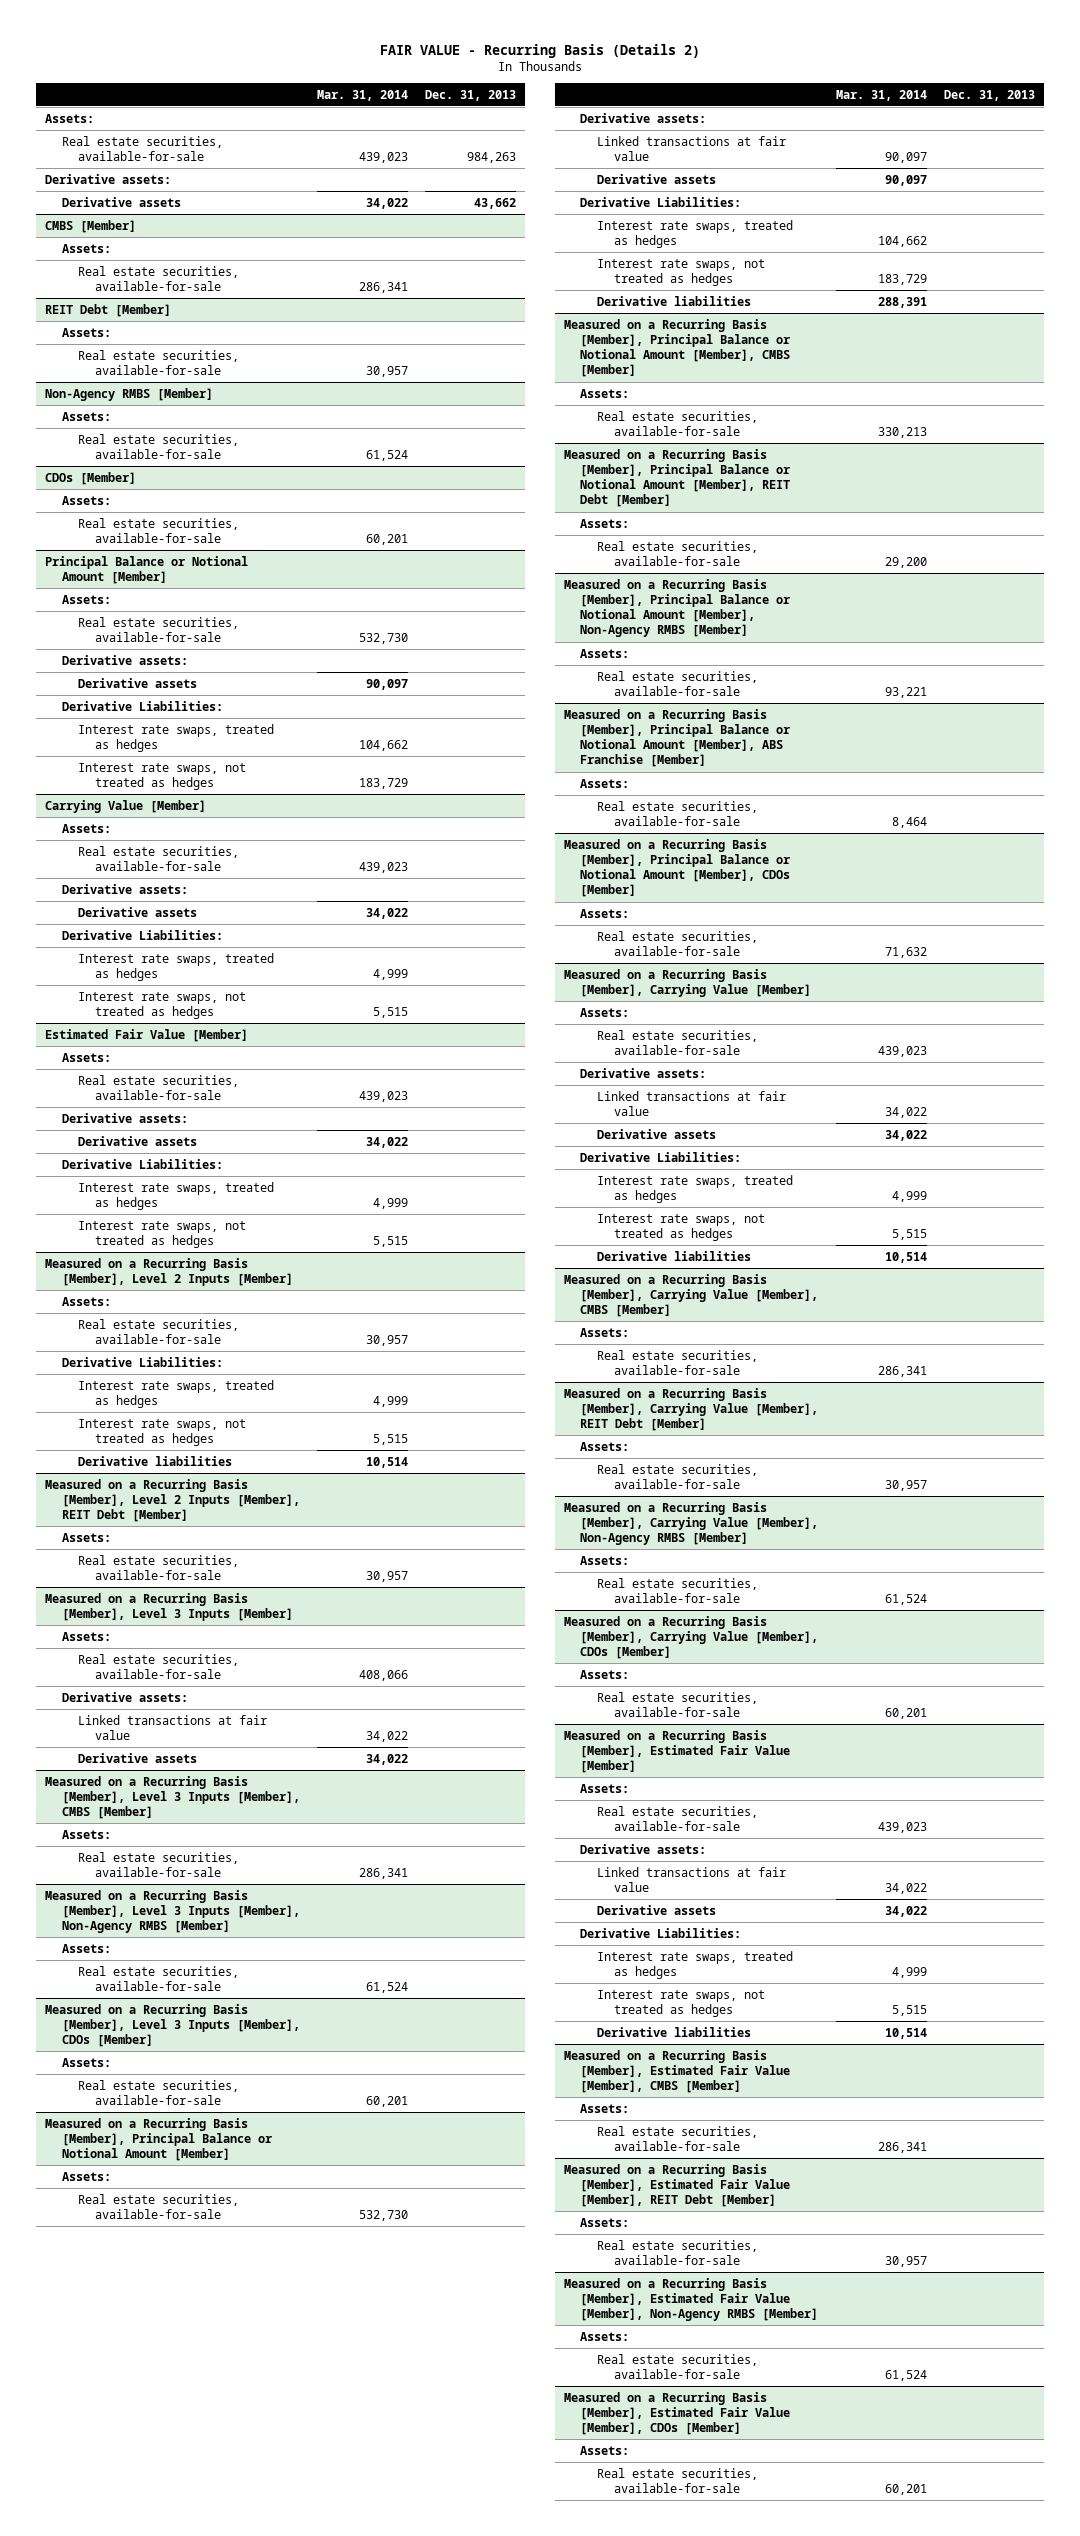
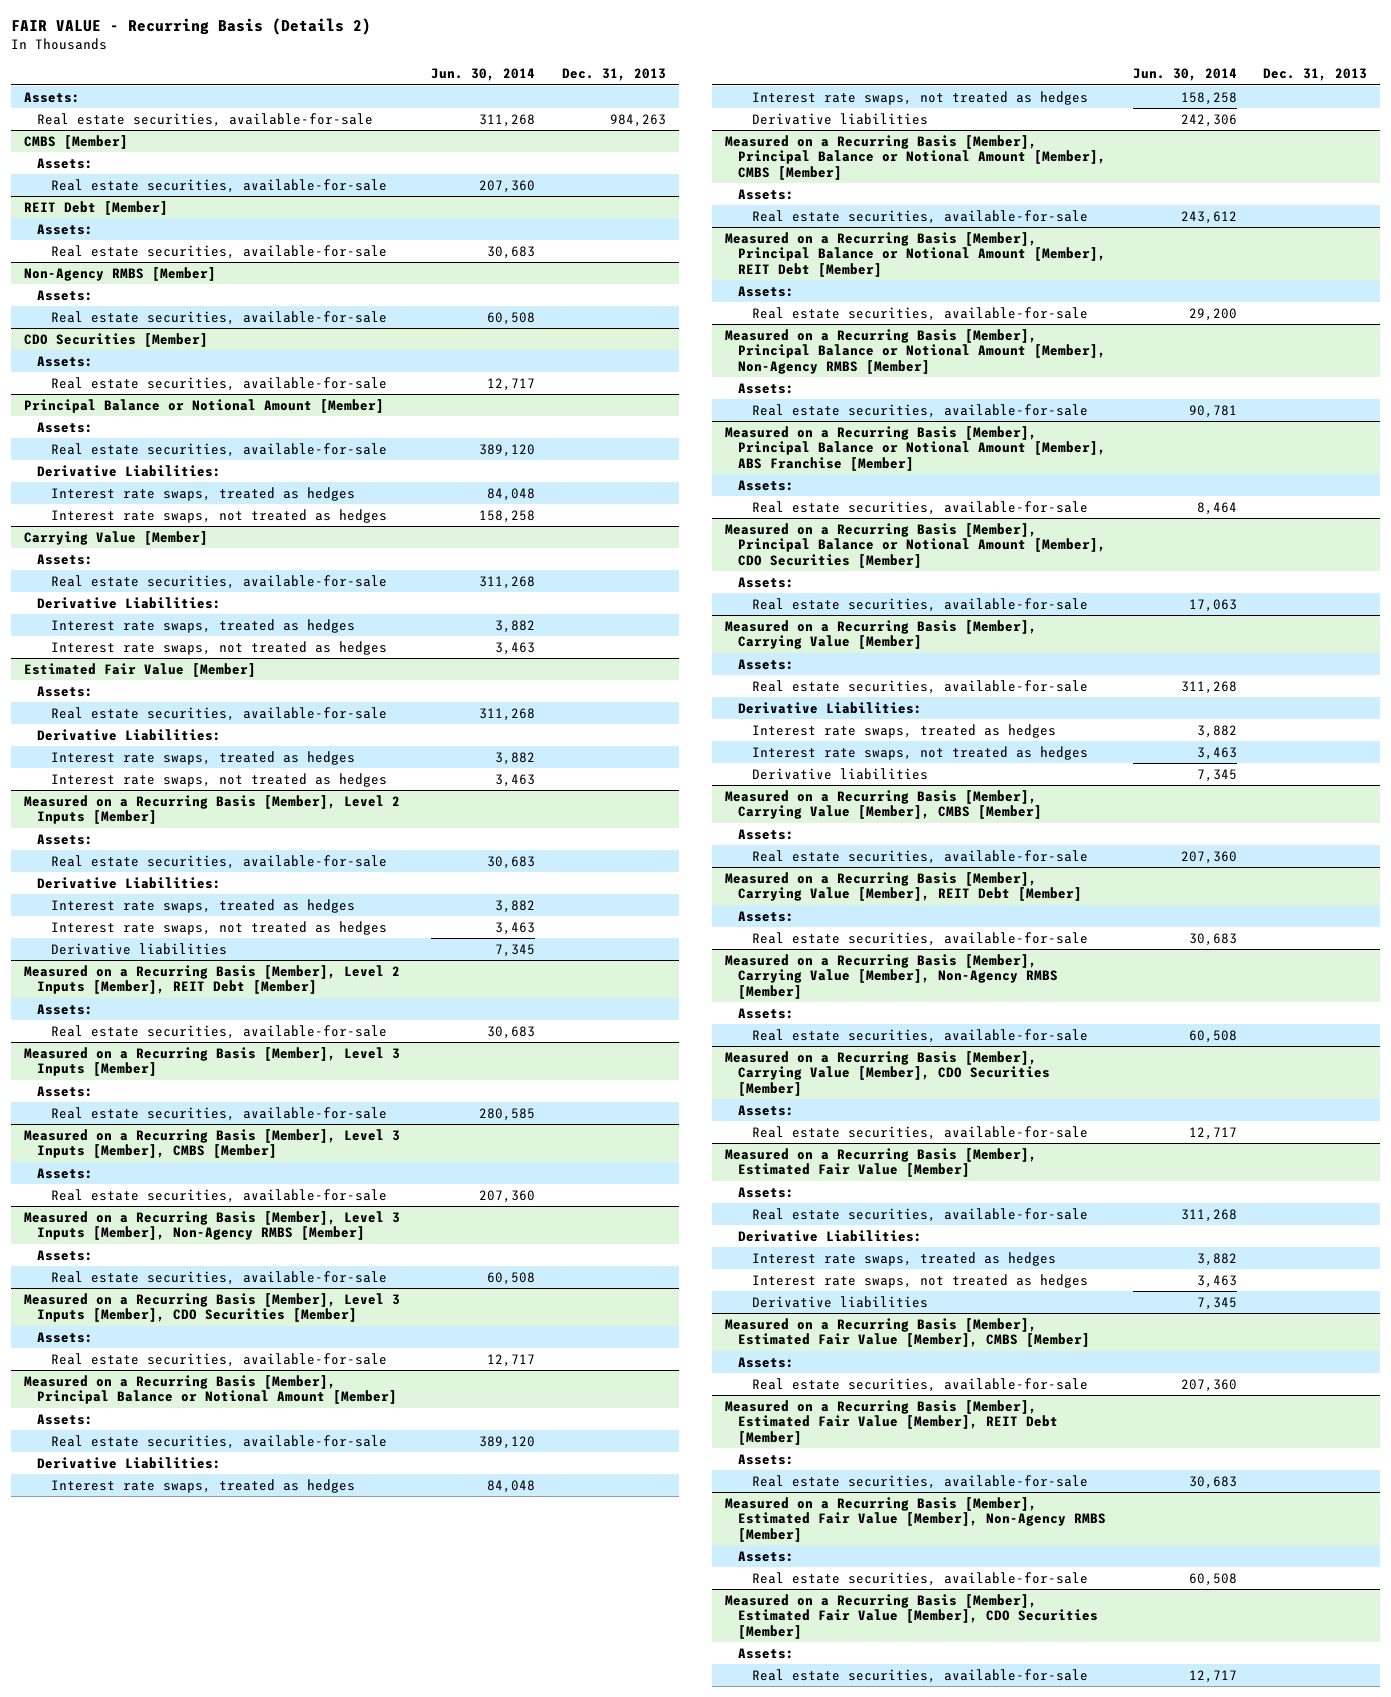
[316,89,408,101] Mar. 31, 2014 -> none
none -> [431,68,536,82] Jun. 30, 2014
[44,173,171,184] Derivative assets: -> none
[61,196,181,207] Derivative assets -> none
[44,471,136,485] CDOs [Member] -> [23,332,208,347] CDO Securities [Member]
[61,654,188,665] Derivative assets: -> none
[78,677,198,688] Derivative assets -> none
[61,883,188,894] Derivative assets: -> none
[78,906,198,917] Derivative assets -> none
[61,1112,188,1123] Derivative assets: -> none
[78,1135,198,1146] Derivative assets -> none
[61,1691,188,1702] Derivative assets: -> none
[78,1714,268,1740] Linked transactions at fair value -> none
[78,1752,198,1763] Derivative assets -> none
[44,2003,300,2048] Measured on a Recurring Basis [Member], Level 3 Inputs [Member], CDOs [Member] -> [23,1292,400,1323] Measured on a Recurring Basis [Member], Level 3 Inputs [Member], CDO Securities [Member]
[580,112,707,123] Derivative assets: -> none
[597,135,787,161] Linked transactions at fair value -> none
[597,173,717,184] Derivative assets -> none
[563,838,791,898] Measured on a Recurring Basis [Member], Principal Balance or Notional Amount [Member], CDOs [Member] -> [725,522,1107,569] Measured on a Recurring Basis [Member], Principal Balance or Notional Amount [Member], CDO Securities [Member]
[580,1067,707,1078] Derivative assets: -> none
[597,1090,787,1116] Linked transactions at fair value -> none
[597,1128,717,1139] Derivative assets -> none
[563,1615,819,1660] Measured on a Recurring Basis [Member], Carrying Value [Member], CDOs [Member] -> [725,1050,1051,1097] Measured on a Recurring Basis [Member], Carrying Value [Member], CDO Securities [Member]
[580,1843,707,1854] Derivative assets: -> none
[597,1866,787,1892] Linked transactions at fair value -> none
[597,1904,717,1915] Derivative assets -> none
[563,2391,791,2436] Measured on a Recurring Basis [Member], Estimated Fair Value [Member], CDOs [Member] -> [725,1593,1099,1640] Measured on a Recurring Basis [Member], Estimated Fair Value [Member], CDO Securities [Member]

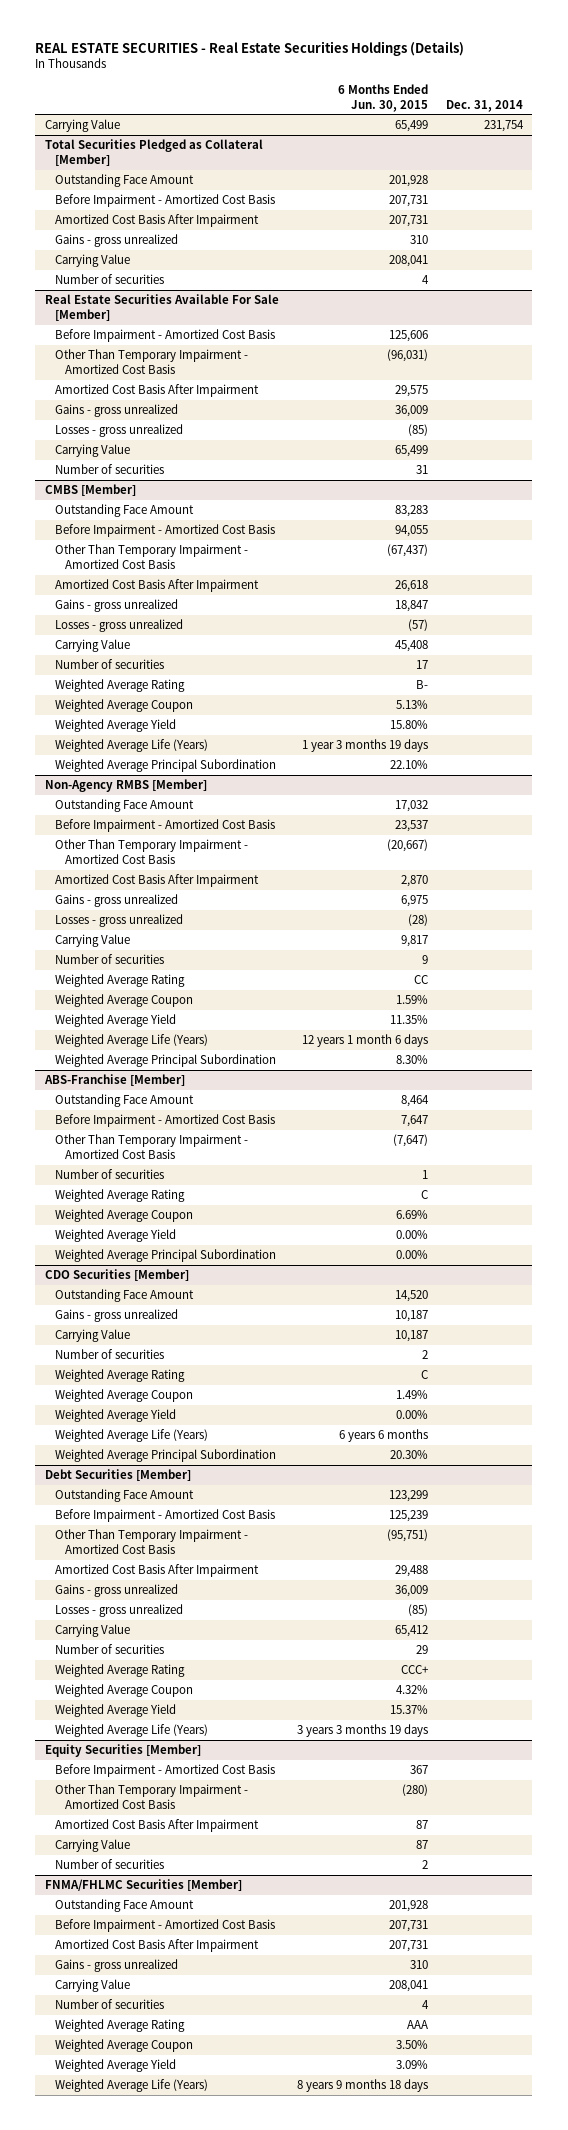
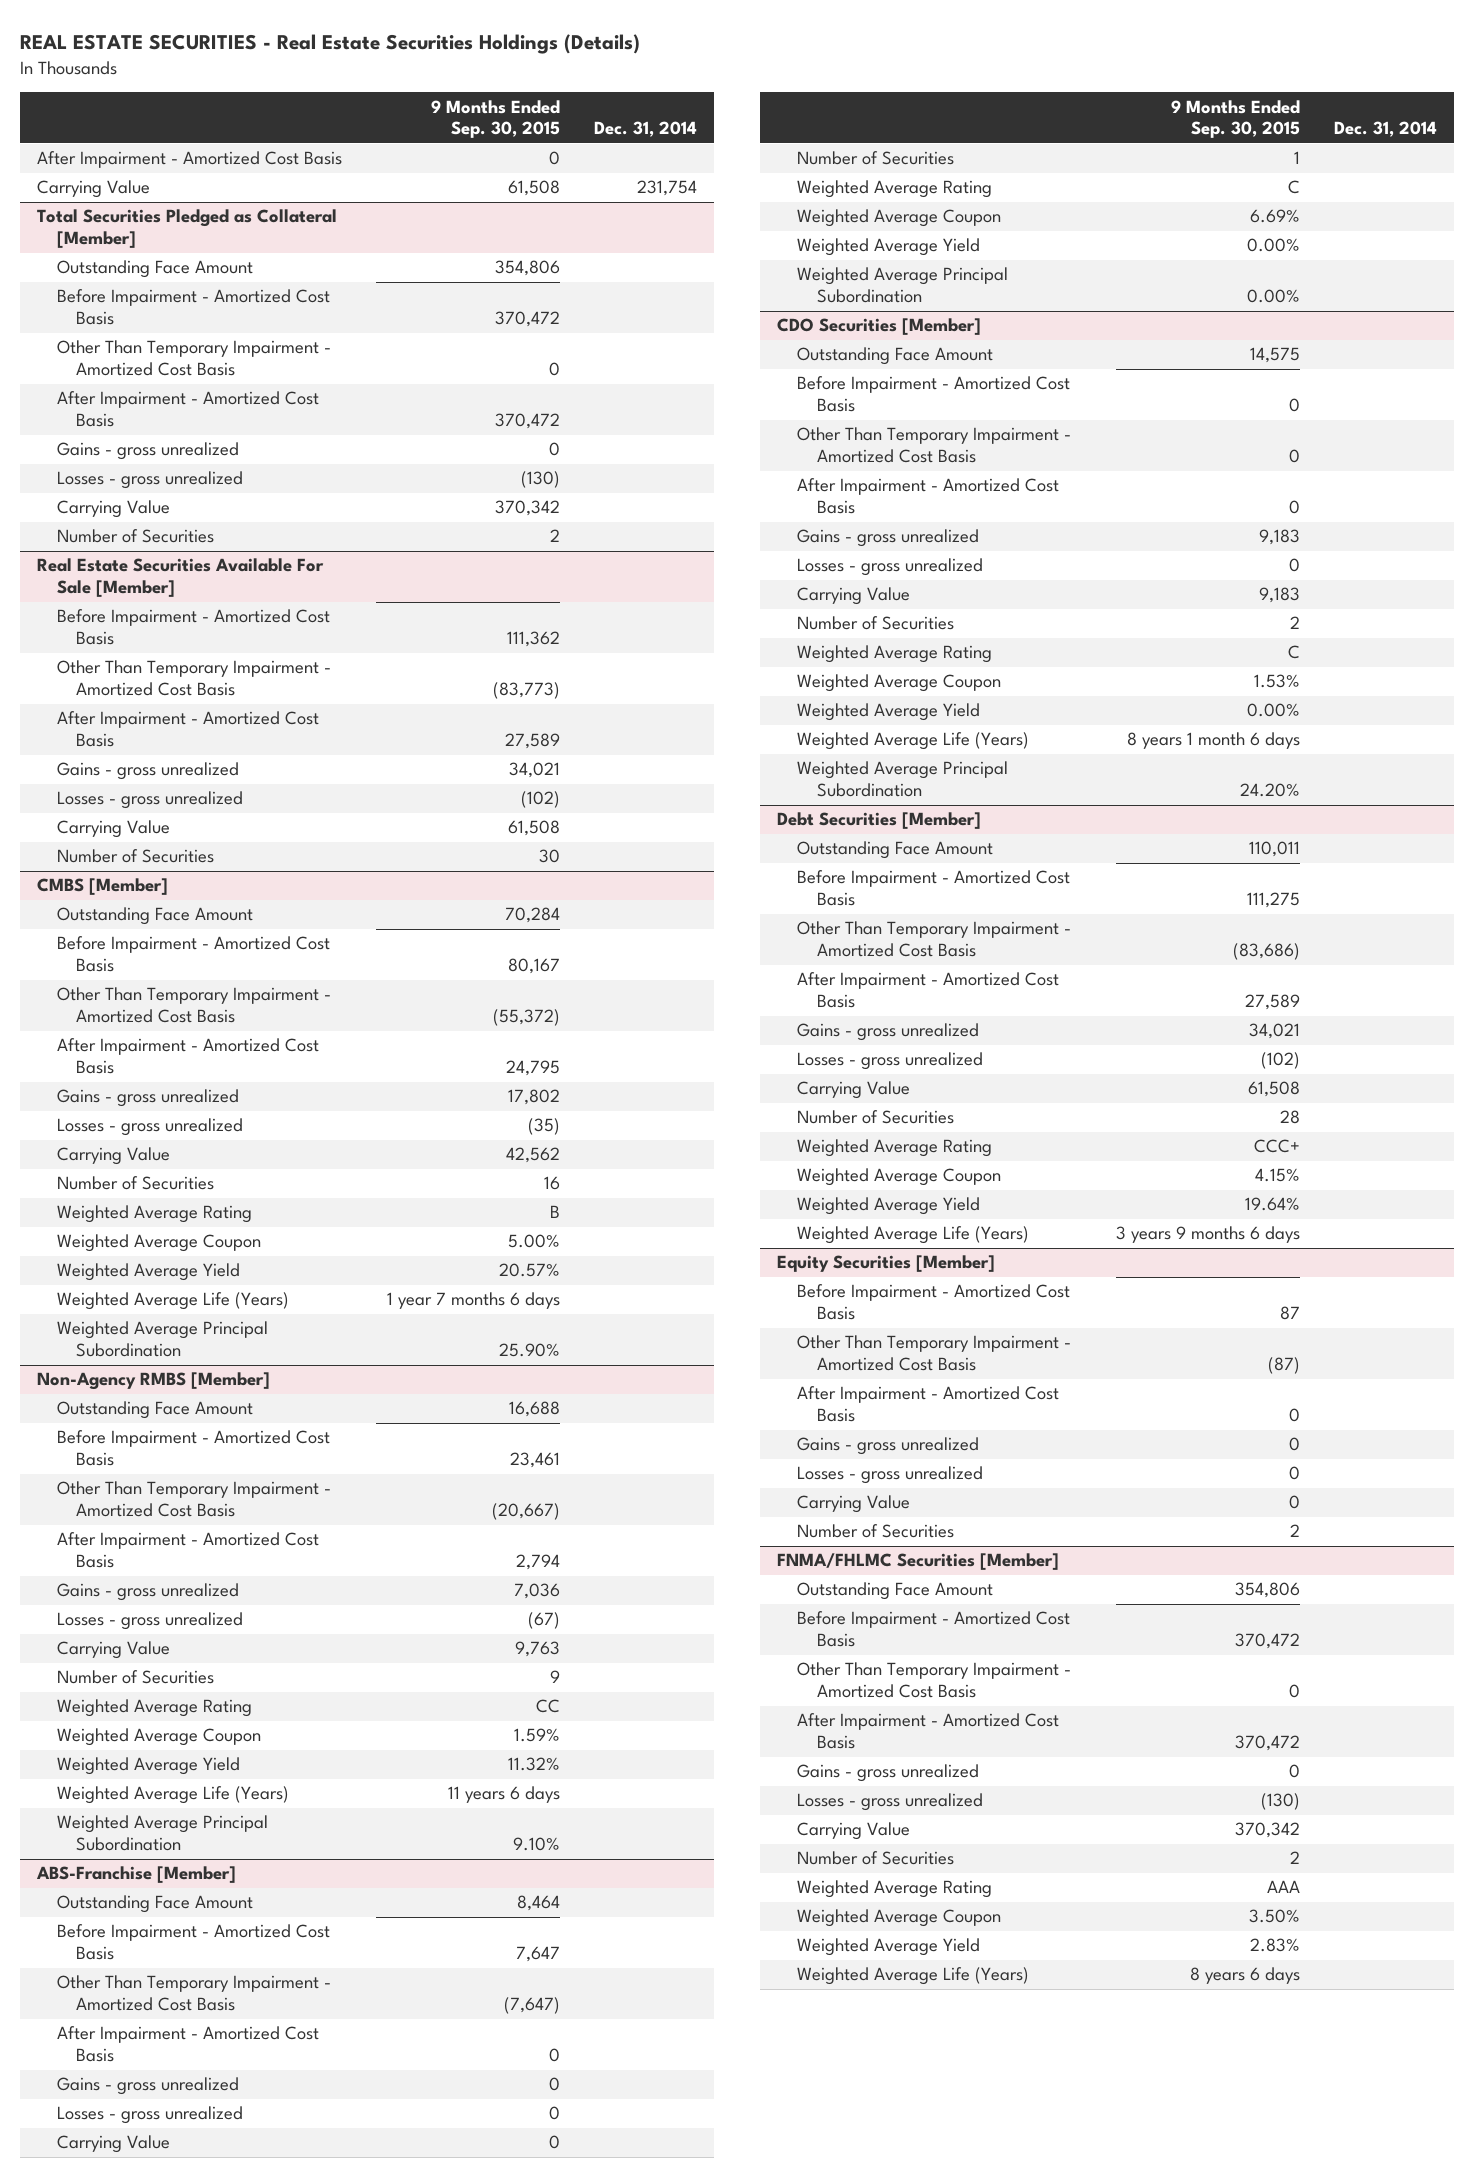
[337,83,428,112] 6 Months Ended Jun. 30, 2015 -> none
none -> [431,99,561,139] 9 Months Ended Sep. 30, 2015
none -> [37,151,343,169] After Impairment - Amortized Cost Basis
none -> [56,340,331,377] Other Than Temporary Impairment - Amortized Cost Basis
[54,214,259,228] Amortized Cost Basis After Impairment -> [56,391,319,428] After Impairment - Amortized Cost Basis
none -> [56,471,243,490] Losses - gross unrealized
[54,274,164,285] Number of securities -> [56,529,214,544] Number of Securities
[54,384,259,398] Amortized Cost Basis After Impairment -> [56,711,319,748] After Impairment - Amortized Cost Basis
[54,464,164,475] Number of securities -> [56,849,214,864] Number of Securities
[54,579,259,593] Amortized Cost Basis After Impairment -> [56,1038,319,1075] After Impairment - Amortized Cost Basis
[54,659,164,670] Number of securities -> [56,1176,214,1191] Number of Securities
[54,874,259,888] Amortized Cost Basis After Impairment -> [56,1532,319,1569] After Impairment - Amortized Cost Basis
[54,954,164,965] Number of securities -> [56,1670,214,1685] Number of Securities
none -> [56,2026,319,2063] After Impairment - Amortized Cost Basis
none -> [56,2077,239,2096] Gains - gross unrealized
none -> [56,2106,243,2125] Losses - gross unrealized
none -> [56,2135,170,2154] Carrying Value
[54,1169,164,1180] Number of securities -> [796,151,954,166] Number of Securities
none -> [796,376,1070,413] Before Impairment - Amortized Cost Basis
none -> [796,427,1071,464] Other Than Temporary Impairment - Amortized Cost Basis
none -> [796,478,1059,515] After Impairment - Amortized Cost Basis
none -> [796,558,983,577] Losses - gross unrealized
[54,1349,164,1360] Number of securities -> [796,616,954,631] Number of Securities
[54,1564,259,1578] Amortized Cost Basis After Impairment -> [796,972,1059,1009] After Impairment - Amortized Cost Basis
[54,1644,164,1655] Number of securities -> [796,1110,954,1125] Number of Securities
[54,1819,259,1833] Amortized Cost Basis After Impairment -> [796,1386,1059,1423] After Impairment - Amortized Cost Basis
none -> [796,1437,979,1456] Gains - gross unrealized
none -> [796,1466,983,1485] Losses - gross unrealized
[54,1859,164,1870] Number of securities -> [796,1524,954,1539] Number of Securities
none -> [796,1662,1071,1699] Other Than Temporary Impairment - Amortized Cost Basis
[54,1939,259,1953] Amortized Cost Basis After Impairment -> [796,1713,1059,1750] After Impairment - Amortized Cost Basis
none -> [796,1793,983,1812] Losses - gross unrealized
[54,1999,164,2010] Number of securities -> [796,1851,954,1866] Number of Securities

